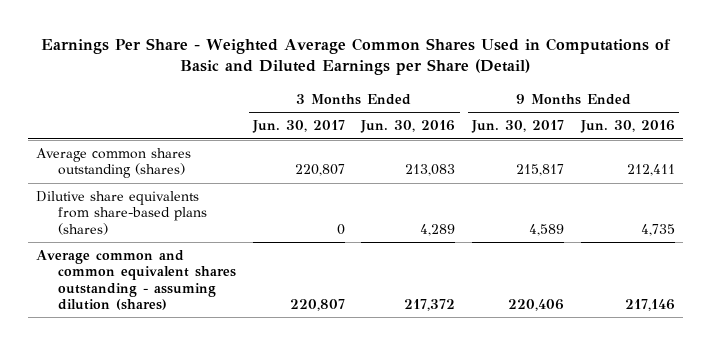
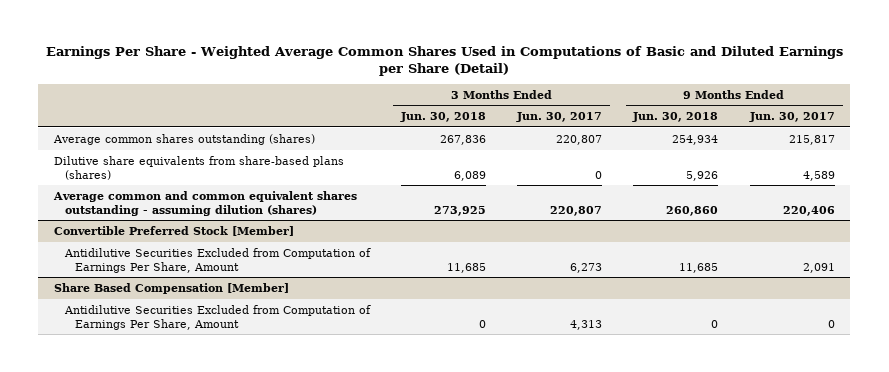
[360,120,456,134] Jun. 30, 2016 -> none
[579,120,675,134] Jun. 30, 2016 -> none
none -> [399,112,486,123] Jun. 30, 2018
none -> [632,112,719,123] Jun. 30, 2018
none -> [53,225,294,236] Convertible Preferred Stock [Member]
none -> [63,247,371,273] Antidilutive Securities Excluded from Computation of Earnings Per Share, Amount
none -> [53,282,289,294] Share Based Compensation [Member]
none -> [63,304,371,330] Antidilutive Securities Excluded from Computation of Earnings Per Share, Amount

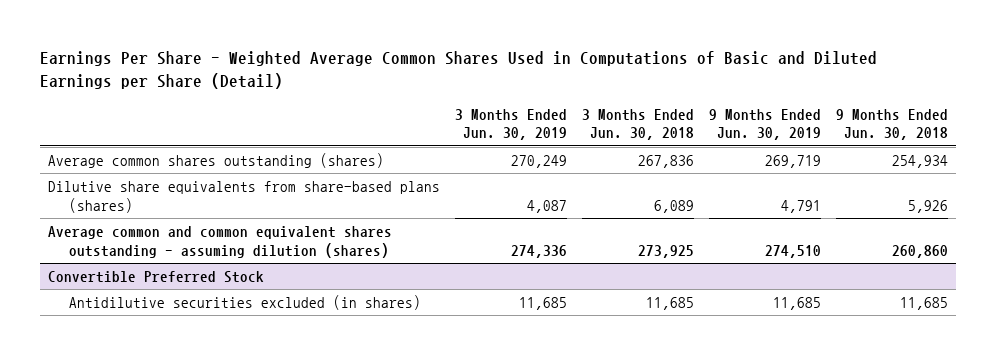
[516,112,603,123] Jun. 30, 2017 -> none
[748,112,835,123] Jun. 30, 2017 -> none
none -> [454,108,567,141] 3 Months Ended Jun. 30, 2019
none -> [708,108,821,141] 9 Months Ended Jun. 30, 2019
[53,282,289,294] Share Based Compensation [Member] -> none
[63,304,371,330] Antidilutive Securities Excluded from Computation of Earnings Per Share, Amount -> none
[53,225,294,236] Convertible Preferred Stock [Member] -> [47,270,264,283] Convertible Preferred Stock
[63,247,371,273] Antidilutive Securities Excluded from Computation of Earnings Per Share, Amount -> [69,294,422,310] Antidilutive securities excluded (in shares)

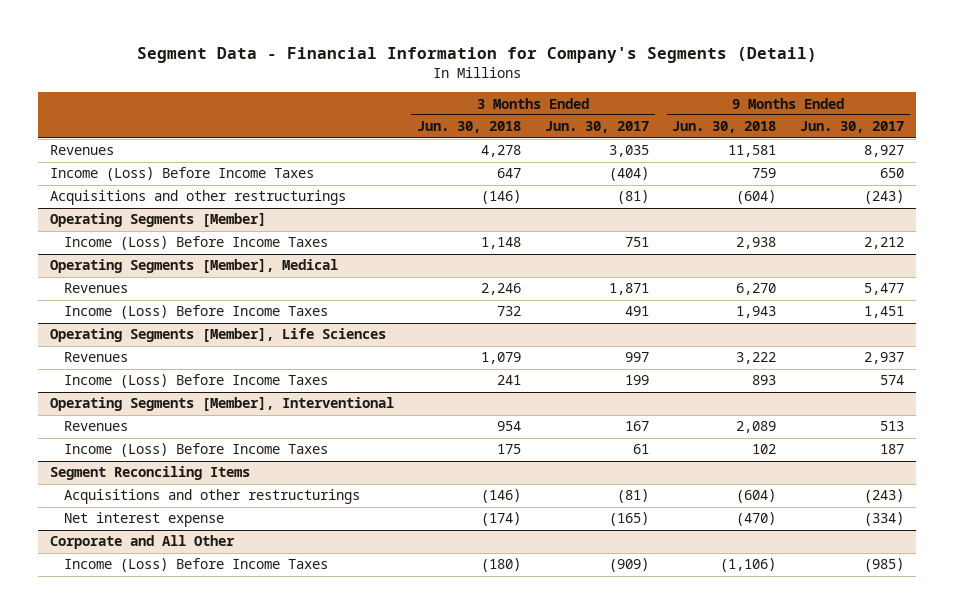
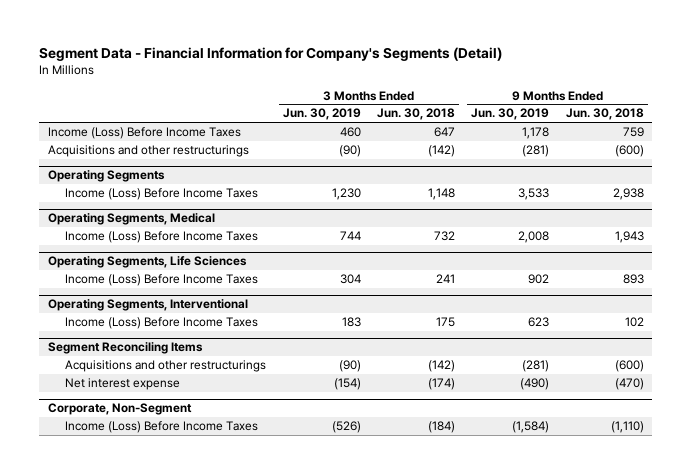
[544,121,649,134] Jun. 30, 2017 -> none
[800,121,905,134] Jun. 30, 2017 -> none
none -> [282,108,361,121] Jun. 30, 2019
none -> [471,108,550,121] Jun. 30, 2019
[49,145,114,156] Revenues -> none
[481,190,522,205] (146) -> [428,145,456,158] (142)
[736,190,777,205] (604) -> [614,145,644,158] (600)
[49,213,266,228] Operating Segments [Member] -> [47,170,165,183] Operating Segments
[63,283,128,294] Revenues -> none
[49,259,338,274] Operating Segments [Member], Medical -> [47,213,215,226] Operating Segments, Medical
[63,352,128,363] Revenues -> none
[49,328,386,343] Operating Segments [Member], Life Sciences -> [47,256,247,269] Operating Segments, Life Sciences
[63,421,128,432] Revenues -> none
[49,397,394,412] Operating Segments [Member], Interventional -> [47,299,248,312] Operating Segments, Interventional
[481,489,522,504] (146) -> [428,360,456,373] (142)
[736,489,777,504] (604) -> [614,360,644,373] (600)
[49,535,235,550] Corporate and All Other -> [47,403,192,416] Corporate, Non-Segment
[481,558,522,573] (180) -> [428,421,456,434] (184)
[720,558,777,573] (1,106) -> [610,421,644,434] (1,110)

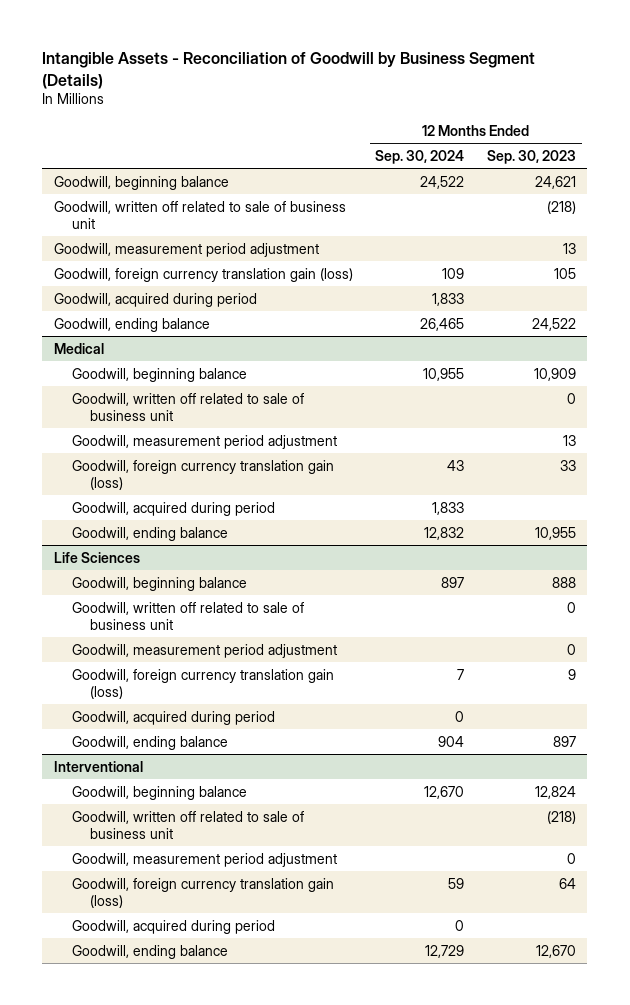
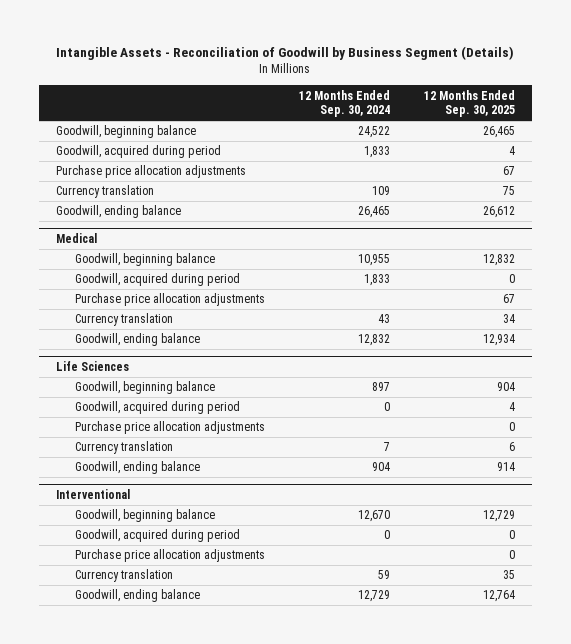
[487,149,577,164] Sep. 30, 2023 -> none
none -> [423,89,515,118] 12 Months Ended Sep. 30, 2025
[53,200,346,230] Goodwill, written off related to sale of business unit -> none
[53,242,319,257] Goodwill, measurement period adjustment -> none
[53,267,353,282] Goodwill, foreign currency translation gain (loss) -> none
none -> [56,165,247,179] Purchase price allocation adjustments
none -> [56,185,155,199] Currency translation
[71,392,304,422] Goodwill, written off related to sale of business unit -> none
[71,434,337,449] Goodwill, measurement period adjustment -> none
[71,459,334,491] Goodwill, foreign currency translation gain (loss) -> none
none -> [74,293,265,307] Purchase price allocation adjustments
none -> [74,313,173,327] Currency translation
[71,601,304,631] Goodwill, written off related to sale of business unit -> none
[71,643,337,658] Goodwill, measurement period adjustment -> none
[71,668,334,700] Goodwill, foreign currency translation gain (loss) -> none
none -> [74,421,265,435] Purchase price allocation adjustments
none -> [74,441,173,455] Currency translation
[71,810,304,840] Goodwill, written off related to sale of business unit -> none
[71,852,337,867] Goodwill, measurement period adjustment -> none
[71,877,334,909] Goodwill, foreign currency translation gain (loss) -> none
none -> [74,549,265,563] Purchase price allocation adjustments
none -> [74,569,173,583] Currency translation

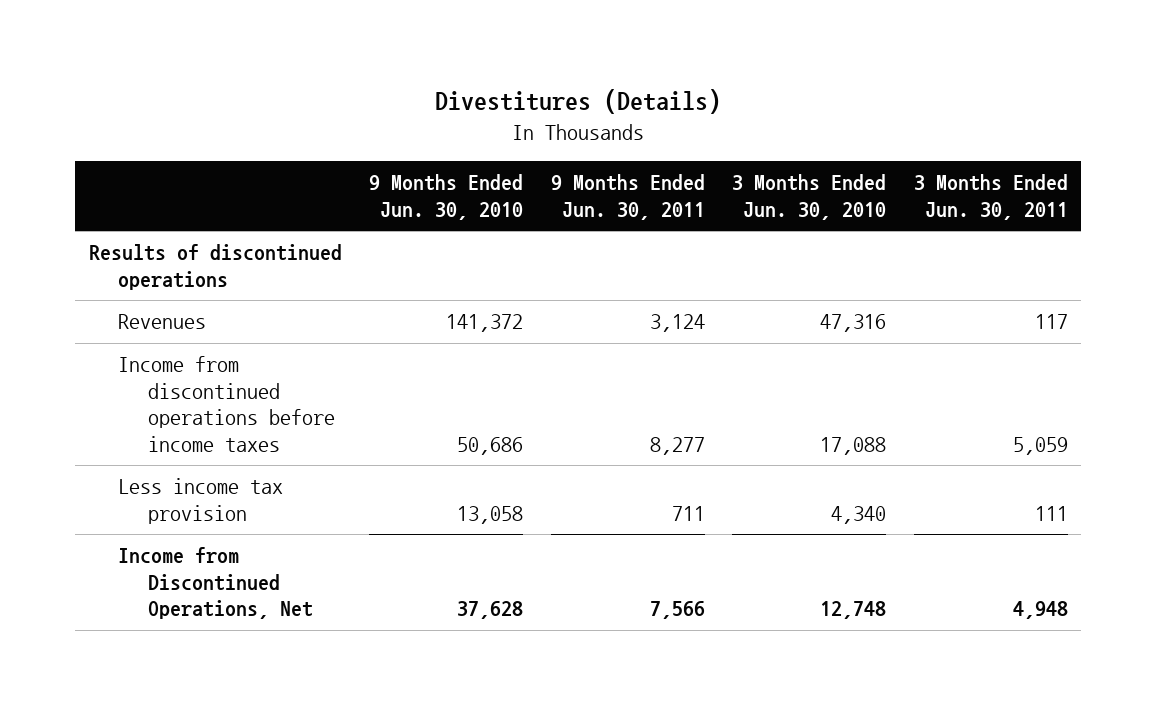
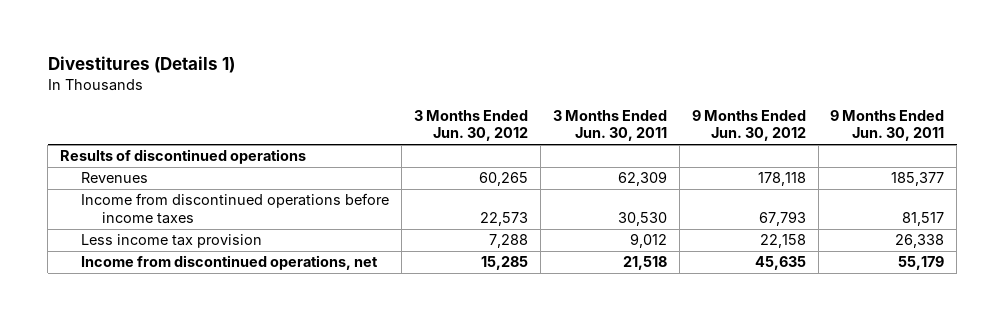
[435,89,722,115] Divestitures (Details) -> [47,56,235,74] Divestitures (Details 1)
[369,174,524,220] 9 Months Ended Jun. 30, 2010 -> none
[732,174,887,220] 3 Months Ended Jun. 30, 2010 -> none
none -> [414,109,529,142] 3 Months Ended Jun. 30, 2012
none -> [691,109,806,142] 9 Months Ended Jun. 30, 2012
[649,314,705,333] 3,124 -> [891,172,945,187] 185,377
[1034,314,1068,330] 117 -> [617,171,667,187] 62,309
[649,436,705,455] 8,277 -> [902,211,945,226] 81,517
[1012,436,1068,455] 5,059 -> [617,211,667,226] 30,530
[671,505,705,521] 711 -> [895,234,945,249] 26,338
[1034,505,1068,521] 111 -> [629,233,667,249] 9,012
[118,547,313,620] Income from Discontinued Operations, Net -> [81,255,379,271] Income from discontinued operations, net
[649,601,705,620] 7,566 -> [898,256,945,271] 55,179
[1012,601,1068,620] 4,948 -> [622,256,667,271] 21,518

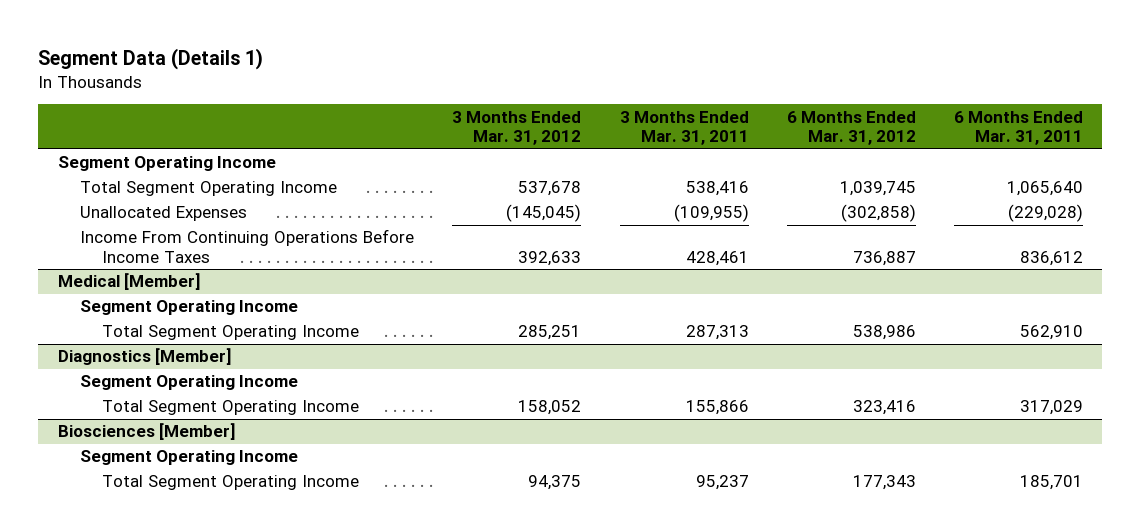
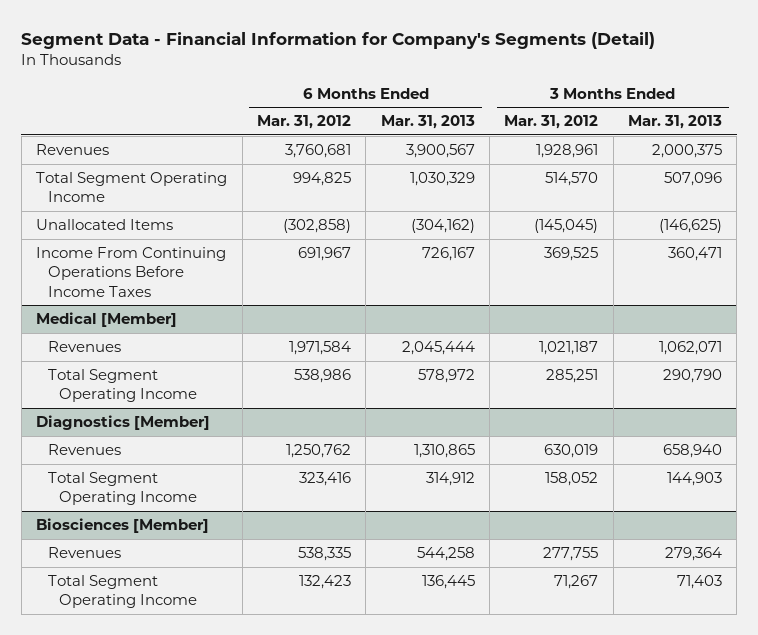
[38,47,264,70] Segment Data (Details 1) -> [21,31,656,49] Segment Data - Financial Information for Company's Segments (Detail)
[619,110,749,146] 3 Months Ended Mar. 31, 2011 -> none
[954,110,1084,146] 6 Months Ended Mar. 31, 2011 -> none
none -> [380,115,475,130] Mar. 31, 2013
none -> [627,115,722,130] Mar. 31, 2013
[57,156,276,172] Segment Operating Income -> none
none -> [36,144,110,156] Revenues
[518,181,582,197] 537,678 -> [545,172,599,187] 514,570
[839,181,916,197] 1,039,745 -> [292,172,351,187] 994,825
[79,206,247,222] Unallocated Expenses -> [36,219,174,231] Unallocated Items
[518,250,582,266] 392,633 -> [544,247,599,262] 369,525
[852,250,916,266] 736,887 -> [297,247,351,262] 691,967
[79,300,298,316] Segment Operating Income -> none
none -> [47,341,121,353] Revenues
[79,375,298,391] Segment Operating Income -> none
none -> [47,444,121,456] Revenues
[79,450,298,466] Segment Operating Income -> none
none -> [47,547,121,559] Revenues
[528,475,582,491] 94,375 -> [554,575,599,590] 71,267
[852,475,916,491] 177,343 -> [298,575,351,590] 132,423

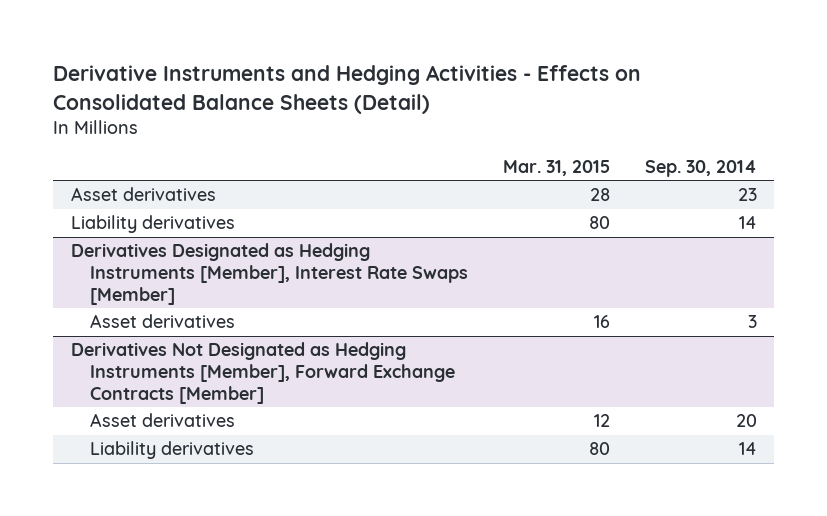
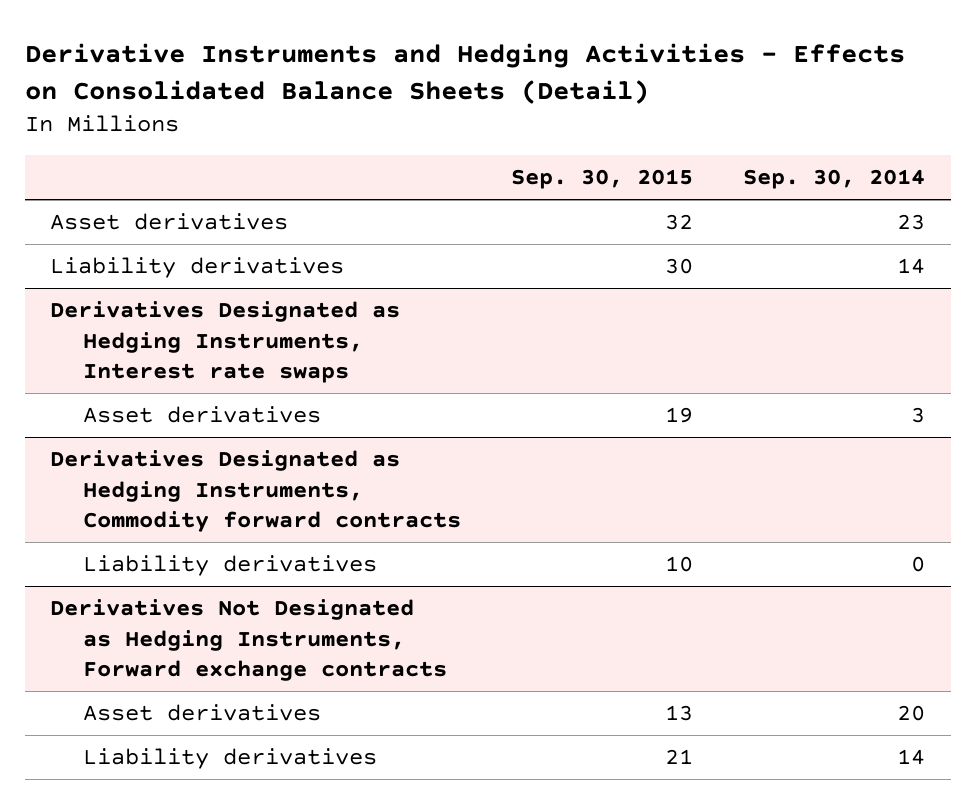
[502,159,610,176] Mar. 31, 2015 -> none
none -> [511,168,694,189] Sep. 30, 2015
[70,243,468,305] Derivatives Designated as Hedging Instruments [Member], Interest Rate Swaps [Member] -> [49,301,400,383] Derivatives Designated as Hedging Instruments, Interest rate swaps
none -> [49,450,462,532] Derivatives Designated as Hedging Instruments, Commodity forward contracts
none -> [83,555,378,577] Liability derivatives
[70,342,455,404] Derivatives Not Designated as Hedging Instruments [Member], Forward Exchange Contracts [Member] -> [49,599,448,681] Derivatives Not Designated as Hedging Instruments, Forward exchange contracts

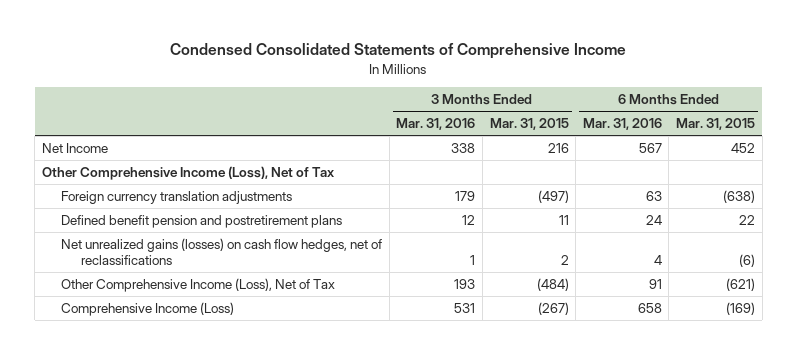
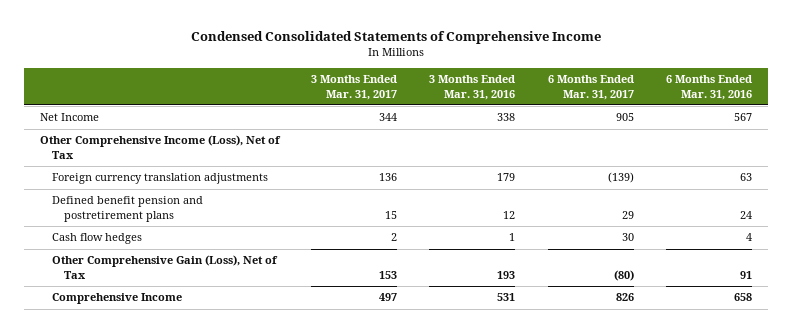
[489,118,569,131] Mar. 31, 2015 -> none
[675,118,755,131] Mar. 31, 2015 -> none
none -> [311,75,398,100] 3 Months Ended Mar. 31, 2017
none -> [547,75,634,100] 6 Months Ended Mar. 31, 2017
[61,238,383,265] Net unrealized gains (losses) on cash flow hedges, net of reclassifications -> [52,233,143,245] Cash flow hedges
[61,278,336,293] Other Comprehensive Income (Loss), Net of Tax -> [52,255,279,279] Other Comprehensive Gain (Loss), Net of Tax
[61,302,235,317] Comprehensive Income (Loss) -> [52,293,183,305] Comprehensive Income

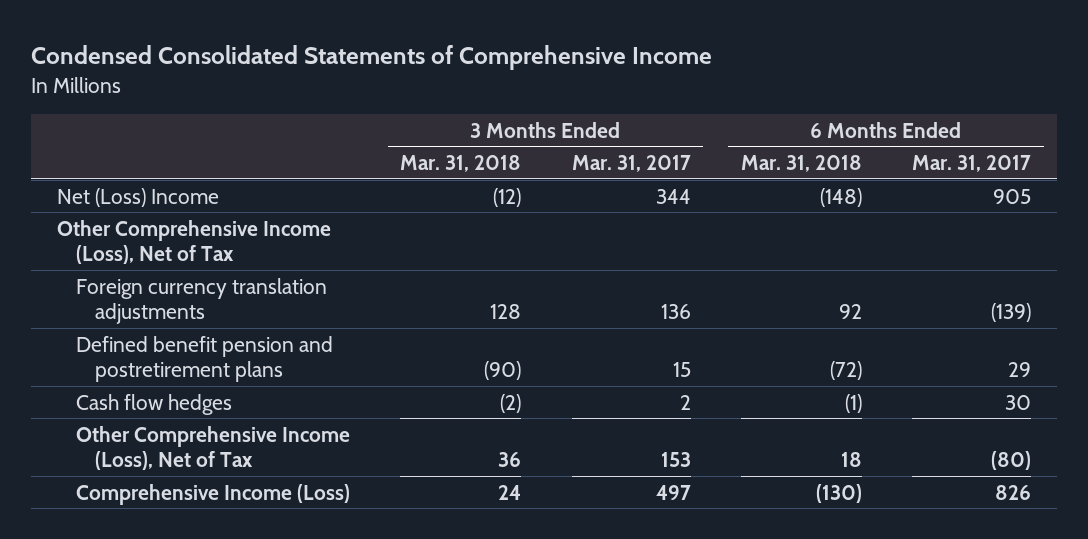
[429,75,516,100] 3 Months Ended Mar. 31, 2016 -> none
[665,75,752,100] 6 Months Ended Mar. 31, 2016 -> none
none -> [400,155,522,173] Mar. 31, 2018
none -> [740,155,862,173] Mar. 31, 2018
[40,113,100,122] Net Income -> [56,187,219,207] Net (Loss) Income
[52,255,279,279] Other Comprehensive Gain (Loss), Net of Tax -> [75,425,350,471] Other Comprehensive Income (Loss), Net of Tax
[52,293,183,305] Comprehensive Income -> [75,483,350,505] Comprehensive Income (Loss)

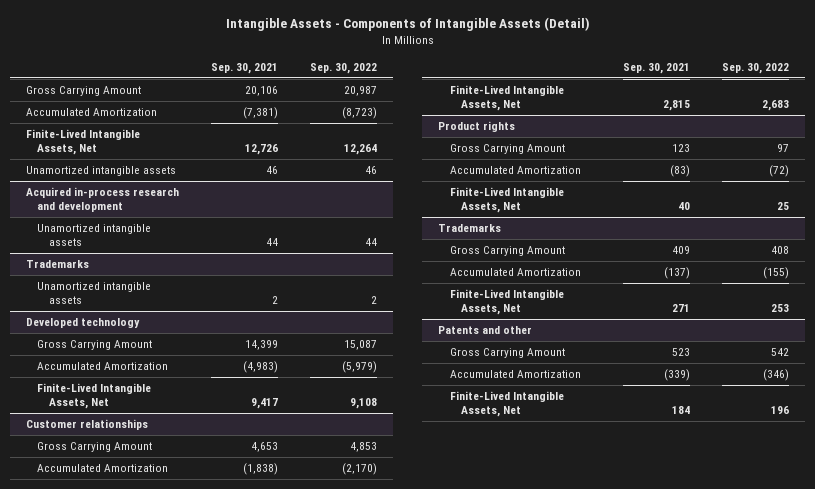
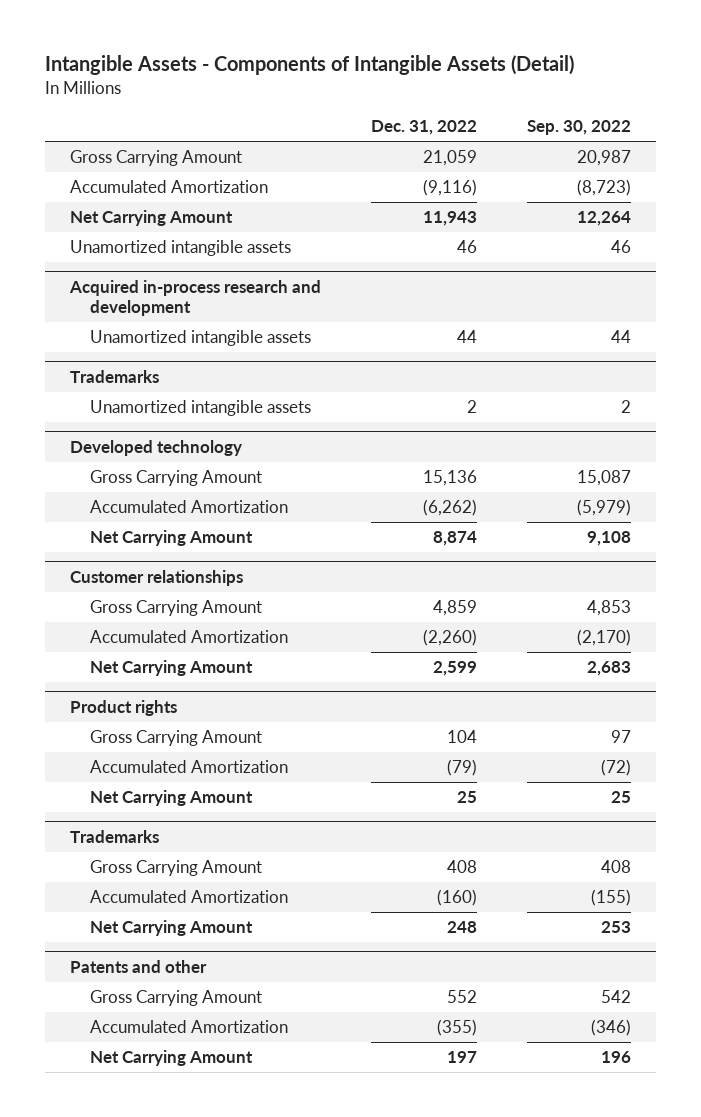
[210,62,278,74] Sep. 30, 2021 -> none
none -> [371,120,478,136] Dec. 31, 2022
[25,129,140,155] Finite-Lived Intangible Assets, Net -> [69,210,233,227] Net Carrying Amount
[37,383,152,409] Finite-Lived Intangible Assets, Net -> [89,530,253,547] Net Carrying Amount
[449,85,564,111] Finite-Lived Intangible Assets, Net -> [89,660,253,677] Net Carrying Amount
[449,187,564,213] Finite-Lived Intangible Assets, Net -> [89,790,253,807] Net Carrying Amount
[449,289,564,315] Finite-Lived Intangible Assets, Net -> [89,920,253,937] Net Carrying Amount
[449,391,564,417] Finite-Lived Intangible Assets, Net -> [89,1050,253,1067] Net Carrying Amount

